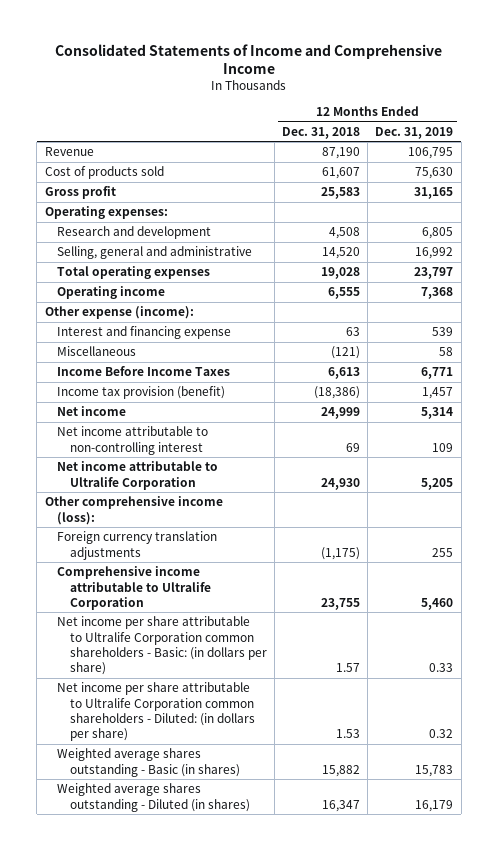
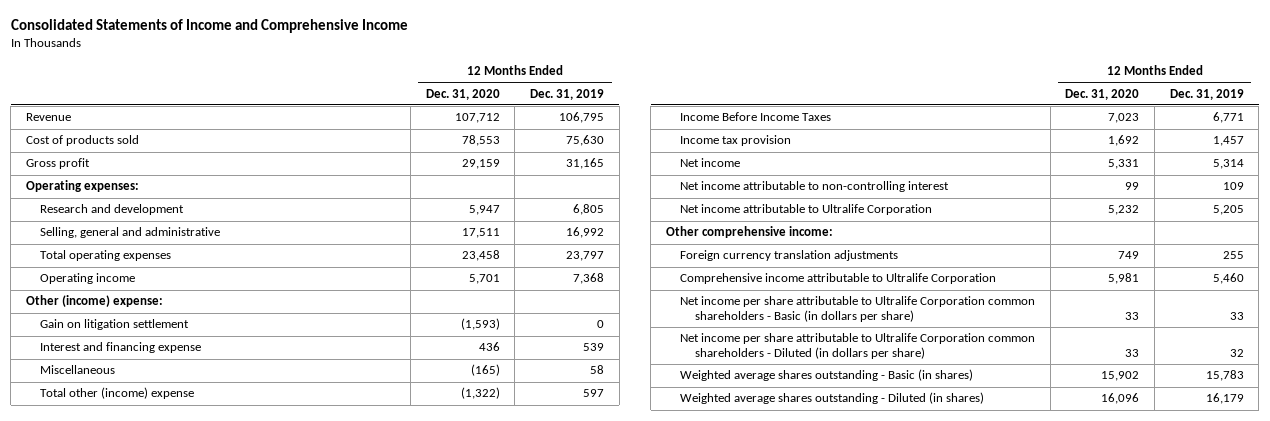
[282,126,361,139] Dec. 31, 2018 -> none
none -> [425,88,500,100] Dec. 31, 2020
[44,306,194,320] Other expense (income): -> [26,295,164,308] Other (income) expense:
none -> [40,319,190,331] Gain on litigation settlement
none -> [40,387,195,400] Total other (income) expense
[57,386,226,400] Income tax provision (benefit) -> [680,135,792,147] Income tax provision
[44,496,223,525] Other comprehensive income (loss): -> [665,226,833,239] Other comprehensive income:
[57,616,267,676] Net income per share attributable to Ultralife Corporation common shareholders - Basic: (in dollars per share) -> [680,296,1036,322] Net income per share attributable to Ultralife Corporation common shareholders - Basic (in dollars per share)
[429,663,454,673] 0.33 -> [1229,311,1244,320] 33
[57,682,255,742] Net income per share attributable to Ultralife Corporation common shareholders - Diluted: (in dollars per share) -> [680,333,1036,359] Net income per share attributable to Ultralife Corporation common shareholders - Diluted (in dollars per share)
[429,729,454,739] 0.32 -> [1229,348,1244,357] 32

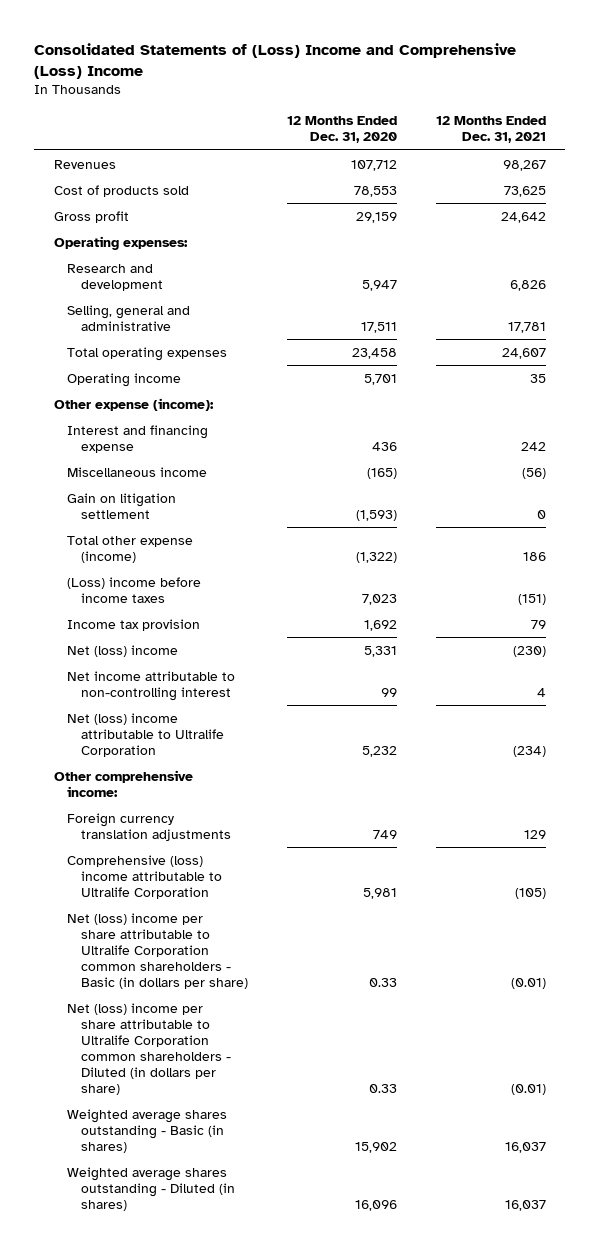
[10,19,408,34] Consolidated Statements of Income and Comprehensive Income -> [34,43,517,79] Consolidated Statements of (Loss) Income and Comprehensive (Loss) Income
[530,88,605,100] Dec. 31, 2019 -> none
none -> [435,115,546,143] 12 Months Ended Dec. 31, 2021
[26,113,72,122] Revenue -> [53,159,116,169] Revenues
[26,295,164,308] Other (income) expense: -> [53,397,214,411] Other expense (income):
[40,365,116,375] Miscellaneous -> [67,466,208,477] Miscellaneous income
[40,319,190,331] Gain on litigation settlement -> [67,492,177,519] Gain on litigation settlement
[40,387,195,400] Total other (income) expense -> [67,535,194,563] Total other expense (income)
[680,112,832,122] Income Before Income Taxes -> [67,576,202,603] (Loss) income before income taxes
[680,158,741,168] Net income -> [67,644,179,657] Net (loss) income
[680,204,933,216] Net income attributable to Ultralife Corporation -> [67,712,224,757] Net (loss) income attributable to Ultralife Corporation
[680,273,997,285] Comprehensive income attributable to Ultralife Corporation -> [67,854,222,899] Comprehensive (loss) income attributable to Ultralife Corporation
[680,296,1036,322] Net income per share attributable to Ultralife Corporation common shareholders - Basic (in dollars per share) -> [67,912,248,989] Net (loss) income per share attributable to Ultralife Corporation common shareholders - Basic (in dollars per share)
[1125,311,1140,320] 33 -> [368,977,397,987] 0.33
[680,333,1036,359] Net income per share attributable to Ultralife Corporation common shareholders - Diluted (in dollars per share) -> [67,1002,231,1095] Net (loss) income per share attributable to Ultralife Corporation common shareholders - Diluted (in dollars per share)
[1125,348,1140,357] 33 -> [368,1083,397,1093] 0.33

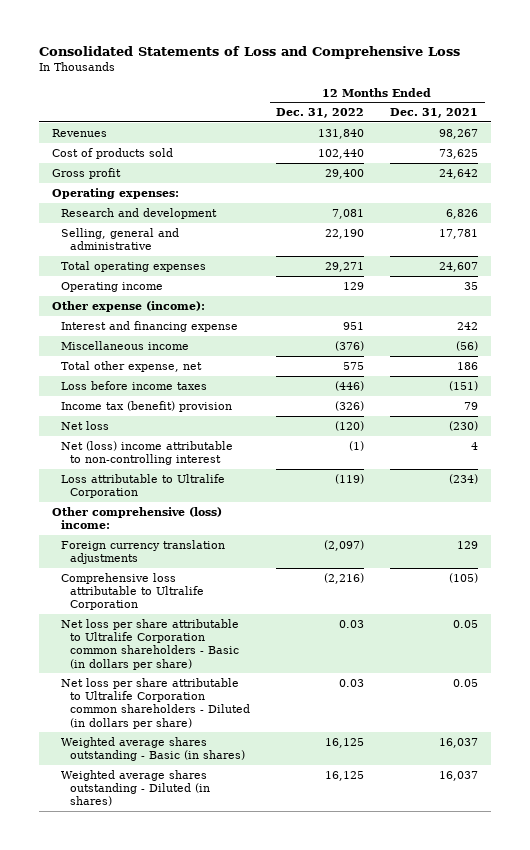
[34,43,517,79] Consolidated Statements of (Loss) Income and Comprehensive (Loss) Income -> [38,46,460,60] Consolidated Statements of Loss and Comprehensive Loss
[286,115,397,143] 12 Months Ended Dec. 31, 2020 -> none
none -> [276,108,365,119] Dec. 31, 2022
[67,492,177,519] Gain on litigation settlement -> none
[67,535,194,563] Total other expense (income) -> [60,360,202,372] Total other expense, net
[67,576,202,603] (Loss) income before income taxes -> [60,380,207,390] Loss before income taxes
[67,618,201,631] Income tax provision -> [60,400,232,412] Income tax (benefit) provision
[67,644,179,657] Net (loss) income -> [60,420,109,430] Net loss
[67,670,236,701] Net income attributable to non-controlling interest -> [60,440,233,466] Net (loss) income attributable to non-controlling interest
[67,712,224,757] Net (loss) income attributable to Ultralife Corporation -> [60,473,225,499] Loss attributable to Ultralife Corporation
[53,769,193,797] Other comprehensive income: -> [51,506,222,530] Other comprehensive (loss) income:
[67,854,222,899] Comprehensive (loss) income attributable to Ultralife Corporation -> [60,572,205,611] Comprehensive loss attributable to Ultralife Corporation
[67,912,248,989] Net (loss) income per share attributable to Ultralife Corporation common shareholders - Basic (in dollars per share) -> [60,618,240,670] Net loss per share attributable to Ultralife Corporation common shareholders - Basic (in dollars per share)
[510,977,546,989] (0.01) -> [453,619,479,628] 0.05
[67,1002,231,1095] Net (loss) income per share attributable to Ultralife Corporation common shareholders - Diluted (in dollars per share) -> [60,677,251,729] Net loss per share attributable to Ultralife Corporation common shareholders - Diluted (in dollars per share)
[510,1083,546,1095] (0.01) -> [453,678,479,687] 0.05

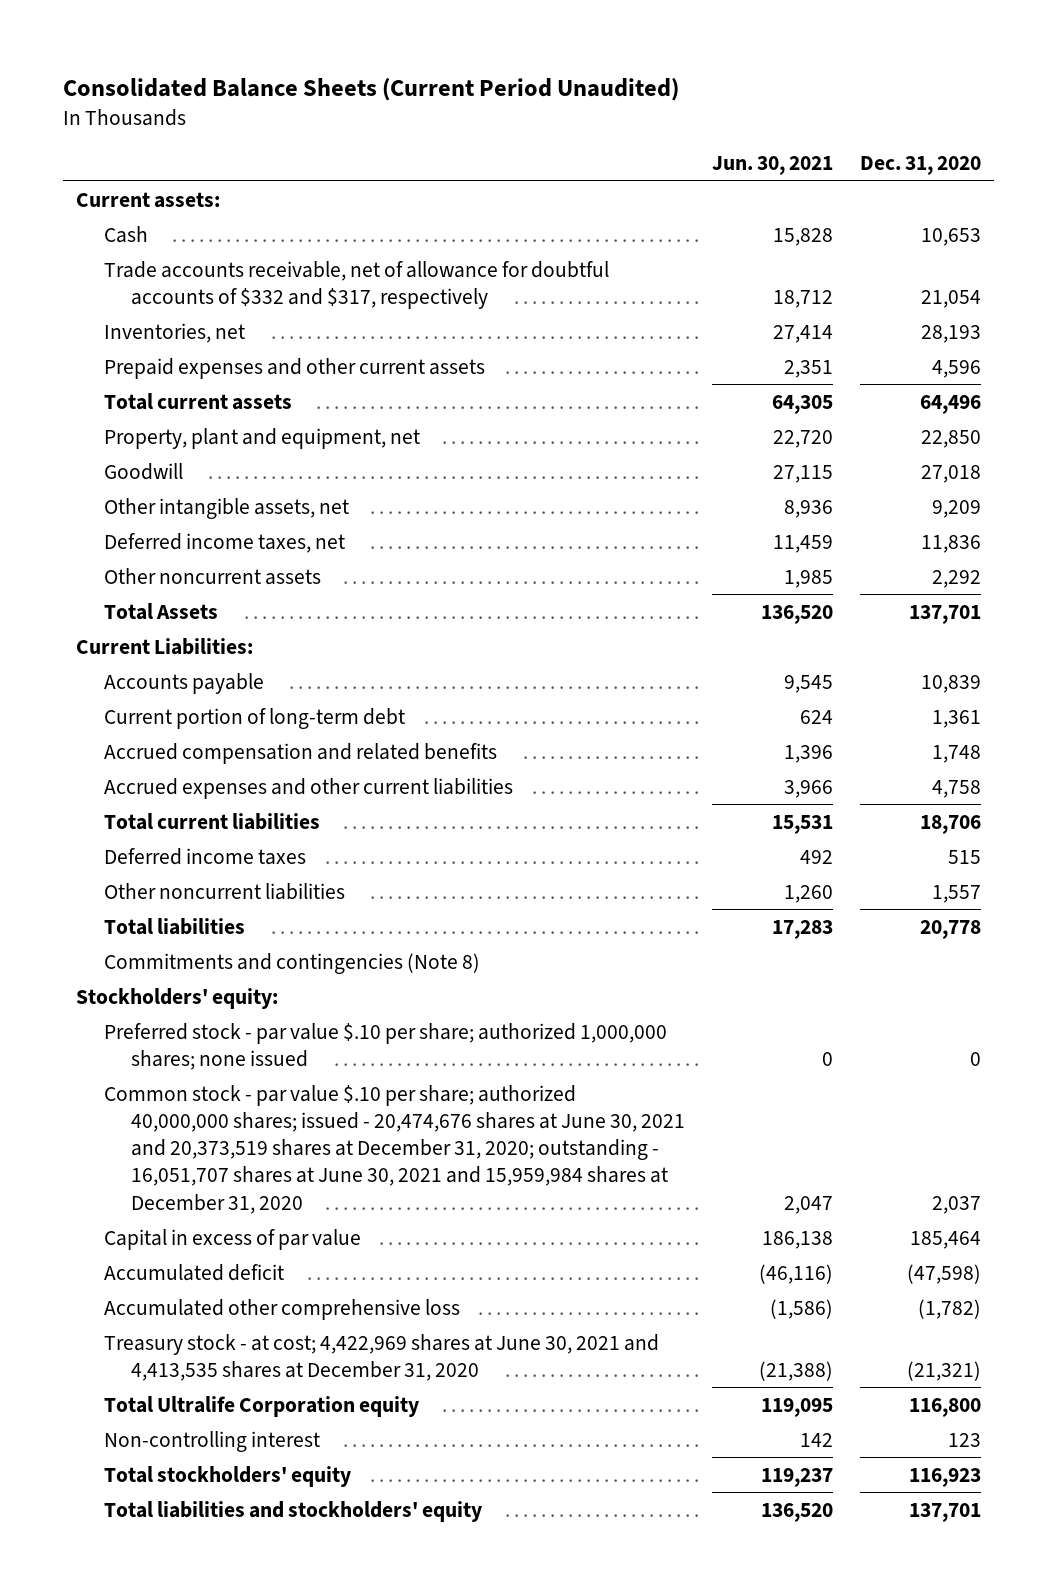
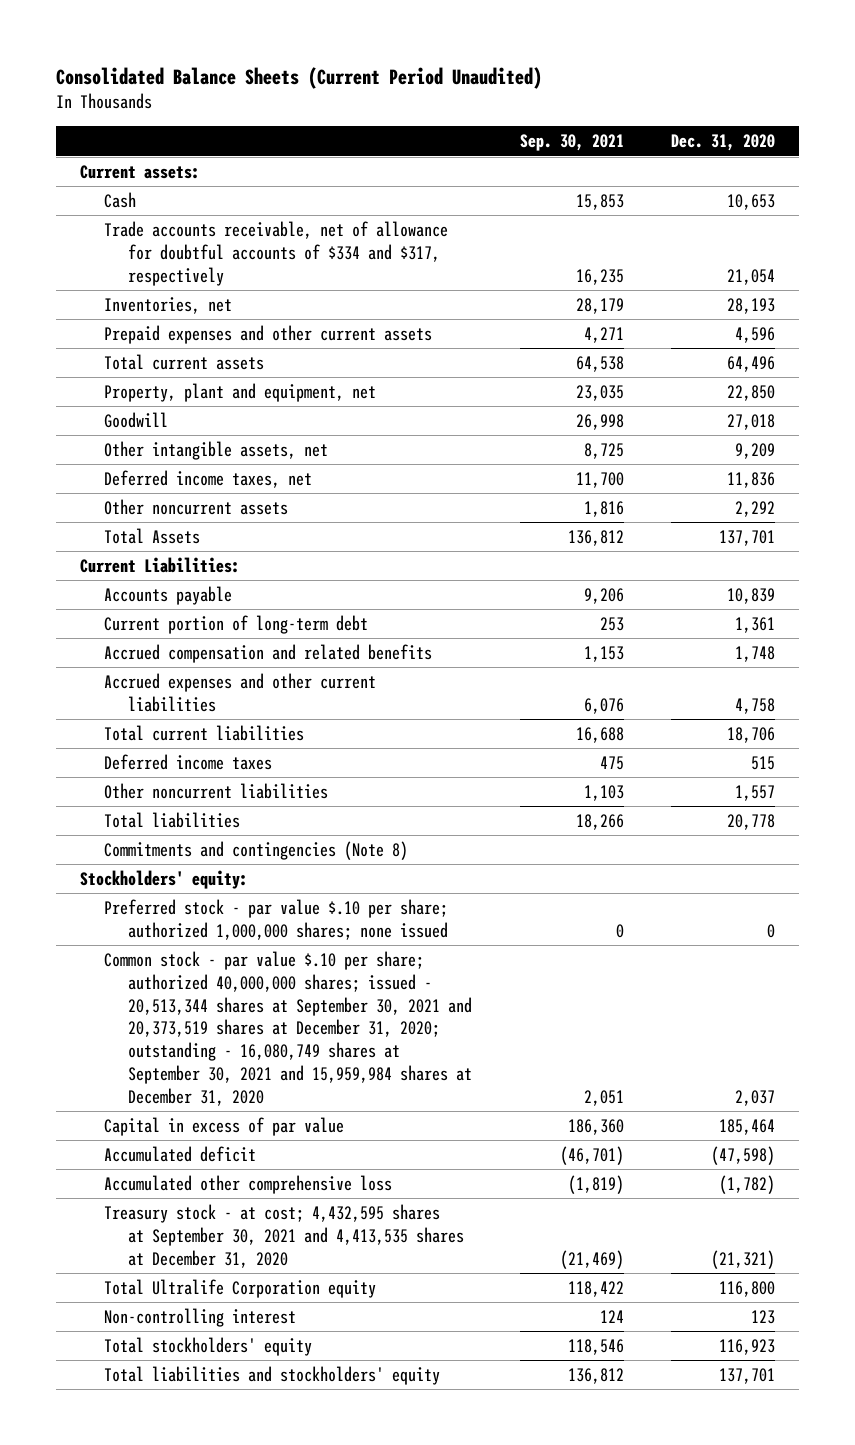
[712,156,834,176] Jun. 30, 2021 -> none
none -> [519,134,624,152] Sep. 30, 2021
[103,260,609,309] Trade accounts receivable, net of allowance for doubtful accounts of $332 and $317, respectively -> [104,221,449,286] Trade accounts receivable, net of allowance for doubtful accounts of $334 and $317, respectively
[103,1084,686,1214] Common stock - par value $.10 per share; authorized 40,000,000 shares; issued - 20,474,676 shares at June 30, 2021 and 20,373,519 shares at December 31, 2020; outstanding - 16,051,707 shares at June 30, 2021 and 15,959,984 shares at December 31, 2020 -> [104,951,473,1106] Common stock - par value $.10 per share; authorized 40,000,000 shares; issued - 20,513,344 shares at September 30, 2021 and 20,373,519 shares at December 31, 2020; outstanding - 16,080,749 shares at September 30, 2021 and 15,959,984 shares at December 31, 2020
[103,1333,659,1381] Treasury stock - at cost; 4,422,969 shares at June 30, 2021 and 4,413,535 shares at December 31, 2020 -> [104,1204,465,1268] Treasury stock - at cost; 4,432,595 shares at September 30, 2021 and 4,413,535 shares at December 31, 2020

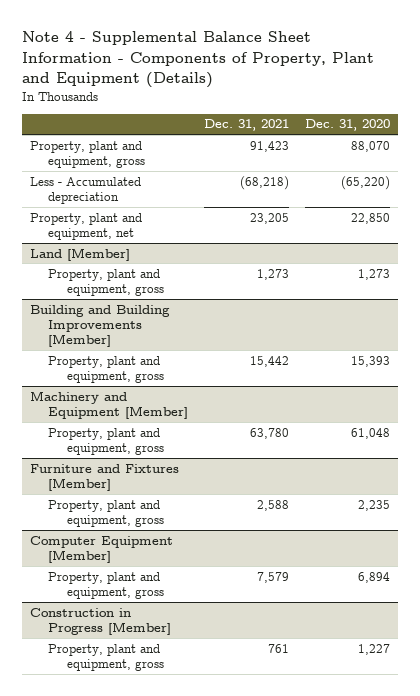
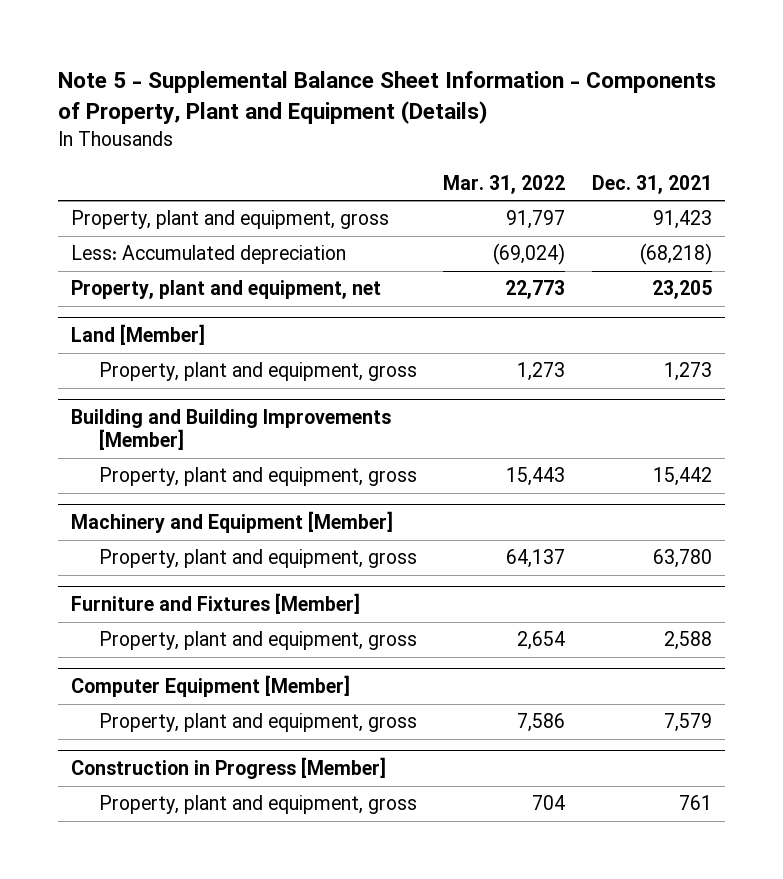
[21,31,374,88] Note 4 - Supplemental Balance Sheet Information - Components of Property, Plant and Equipment (Details) -> [57,71,716,125] Note 5 - Supplemental Balance Sheet Information - Components of Property, Plant and Equipment (Details)
[304,119,390,132] Dec. 31, 2020 -> none
none -> [443,174,566,194] Mar. 31, 2022
[29,176,141,204] Less - Accumulated depreciation -> [71,245,347,265] Less: Accumulated depreciation

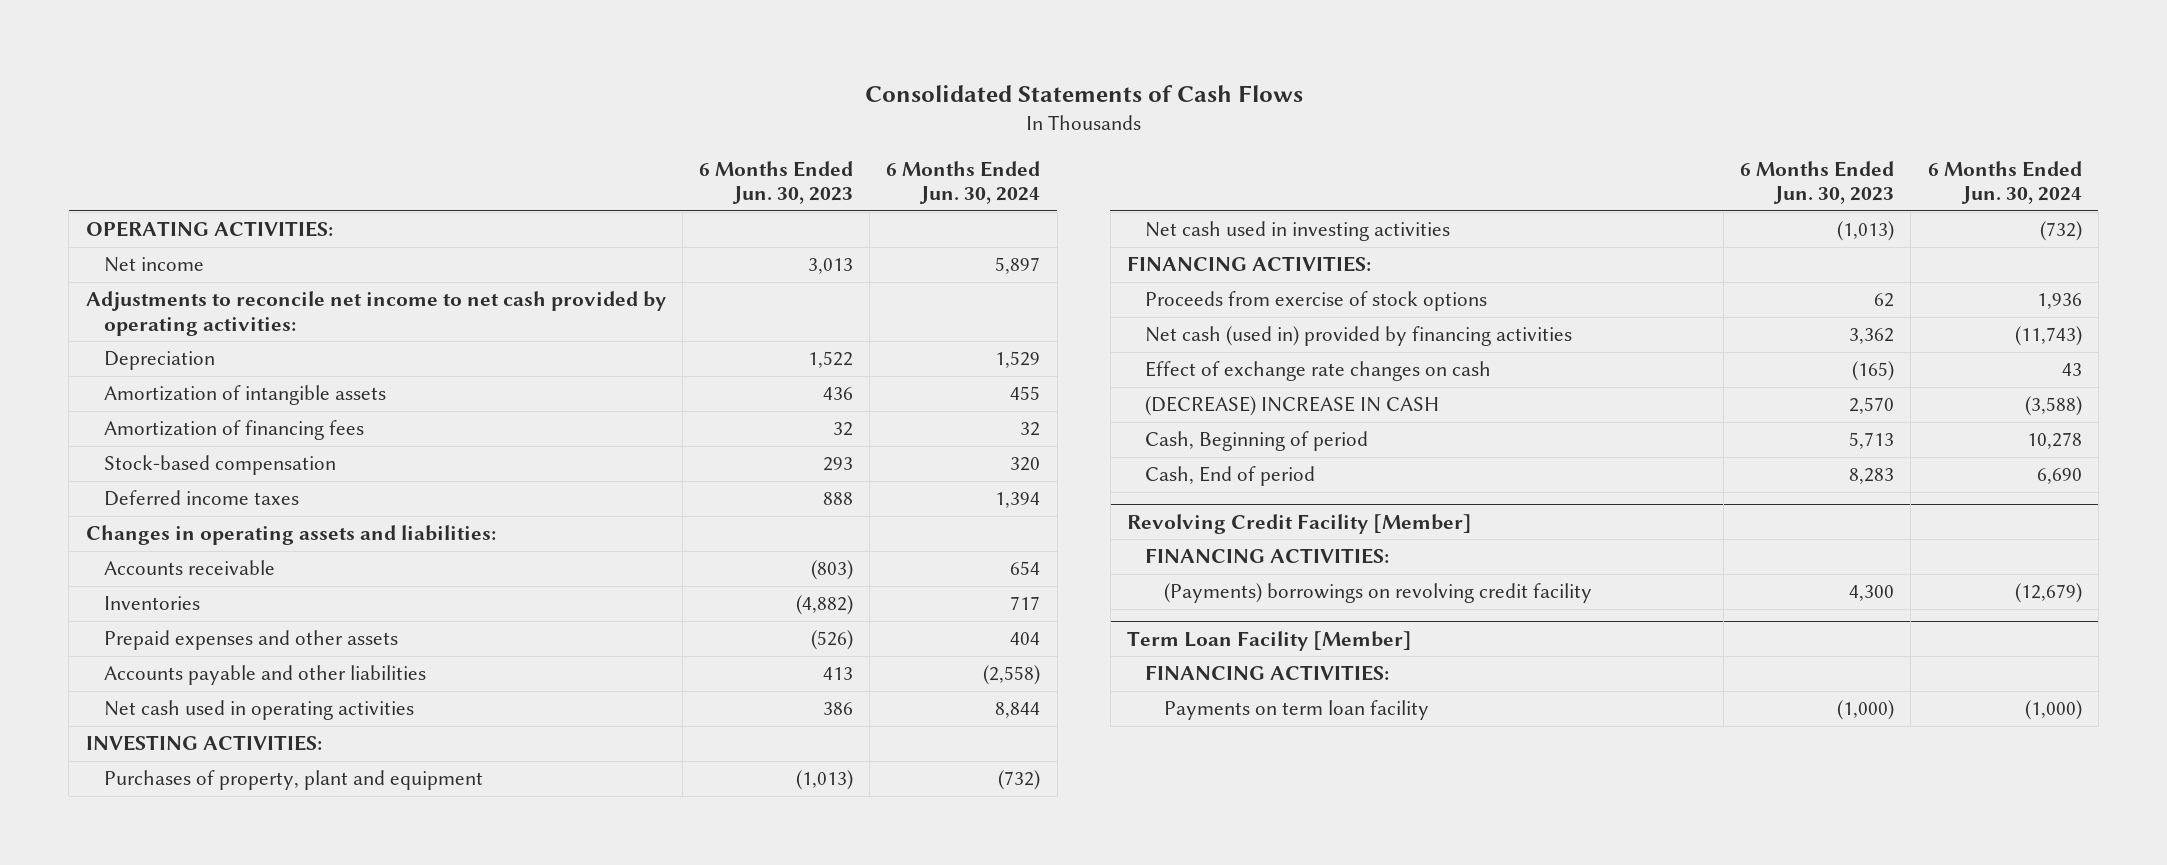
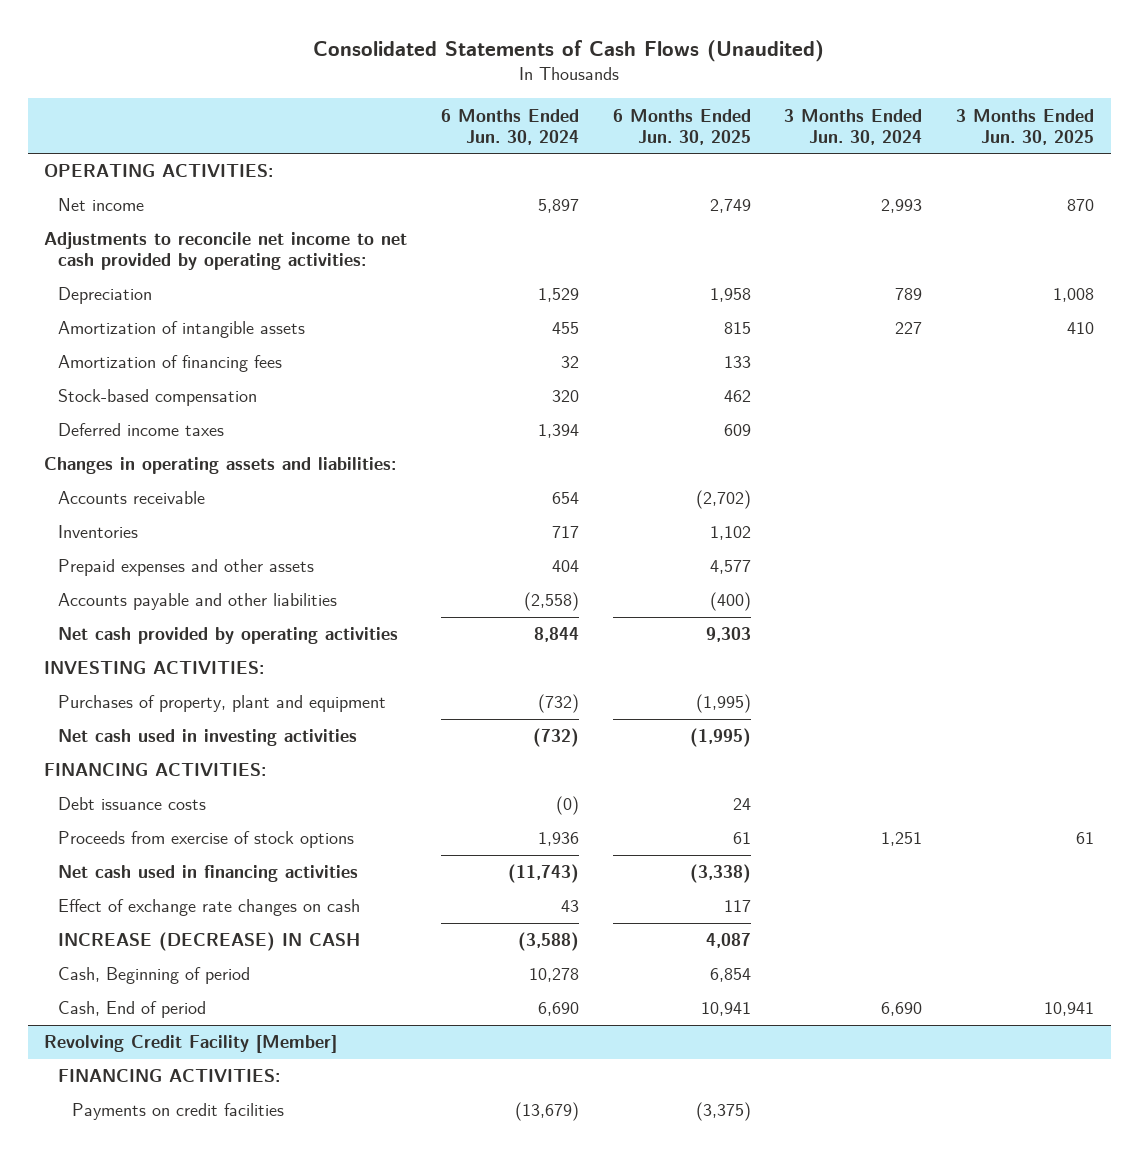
[864,84,1303,102] Consolidated Statements of Cash Flows -> [313,39,825,62] Consolidated Statements of Cash Flows (Unaudited)
[699,160,854,205] 6 Months Ended Jun. 30, 2023 -> none
none -> [612,108,751,145] 6 Months Ended Jun. 30, 2025
none -> [784,108,923,145] 3 Months Ended Jun. 30, 2024
none -> [956,108,1095,145] 3 Months Ended Jun. 30, 2025
[104,700,415,721] Net cash used in operating activities -> [58,627,399,645] Net cash provided by operating activities
none -> [58,797,207,811] Debt issuance costs
[1145,326,1573,347] Net cash (used in) provided by financing activities -> [58,865,359,883] Net cash used in financing activities
[1145,396,1440,417] (DECREASE) INCREASE IN CASH -> [58,932,361,952] INCREASE (DECREASE) IN CASH
[1126,630,1412,651] Term Loan Facility [Member] -> none
[1145,665,1390,682] FINANCING ACTIVITIES: -> none
[1163,700,1429,721] Payments on term loan facility -> none
[1163,583,1592,604] (Payments) borrowings on revolving credit facility -> [71,1103,284,1121] Payments on credit facilities
[2014,583,2082,604] (12,679) -> [515,1102,580,1122] (13,679)

